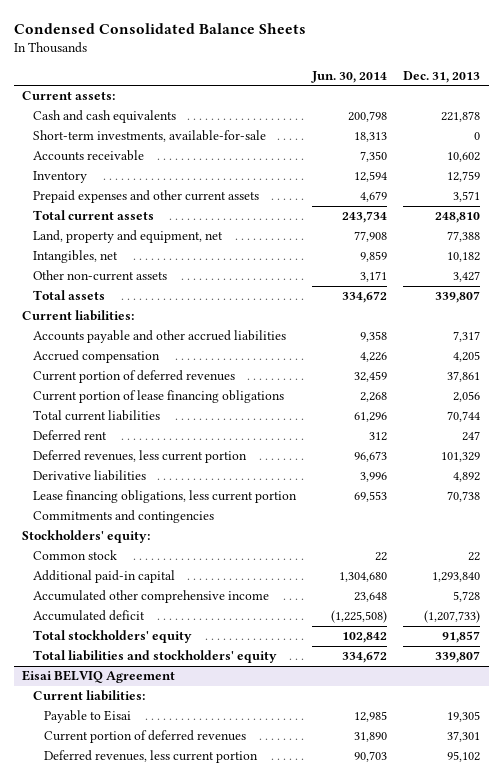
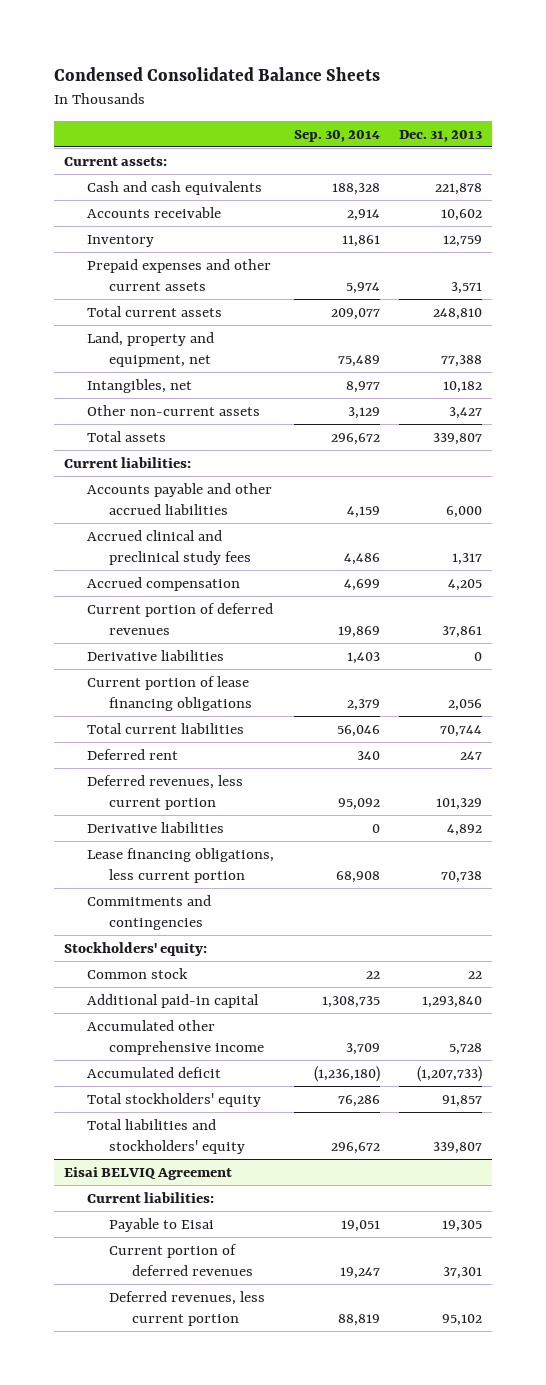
[311,70,388,83] Jun. 30, 2014 -> none
none -> [293,129,380,142] Sep. 30, 2014
[32,130,266,143] Short-term investments, available-for-sale -> none
[453,331,481,343] 7,317 -> [446,505,483,518] 6,000
none -> [86,529,252,565] Accrued clinical and preclinical study fees
none -> [86,649,224,661] Derivative liabilities

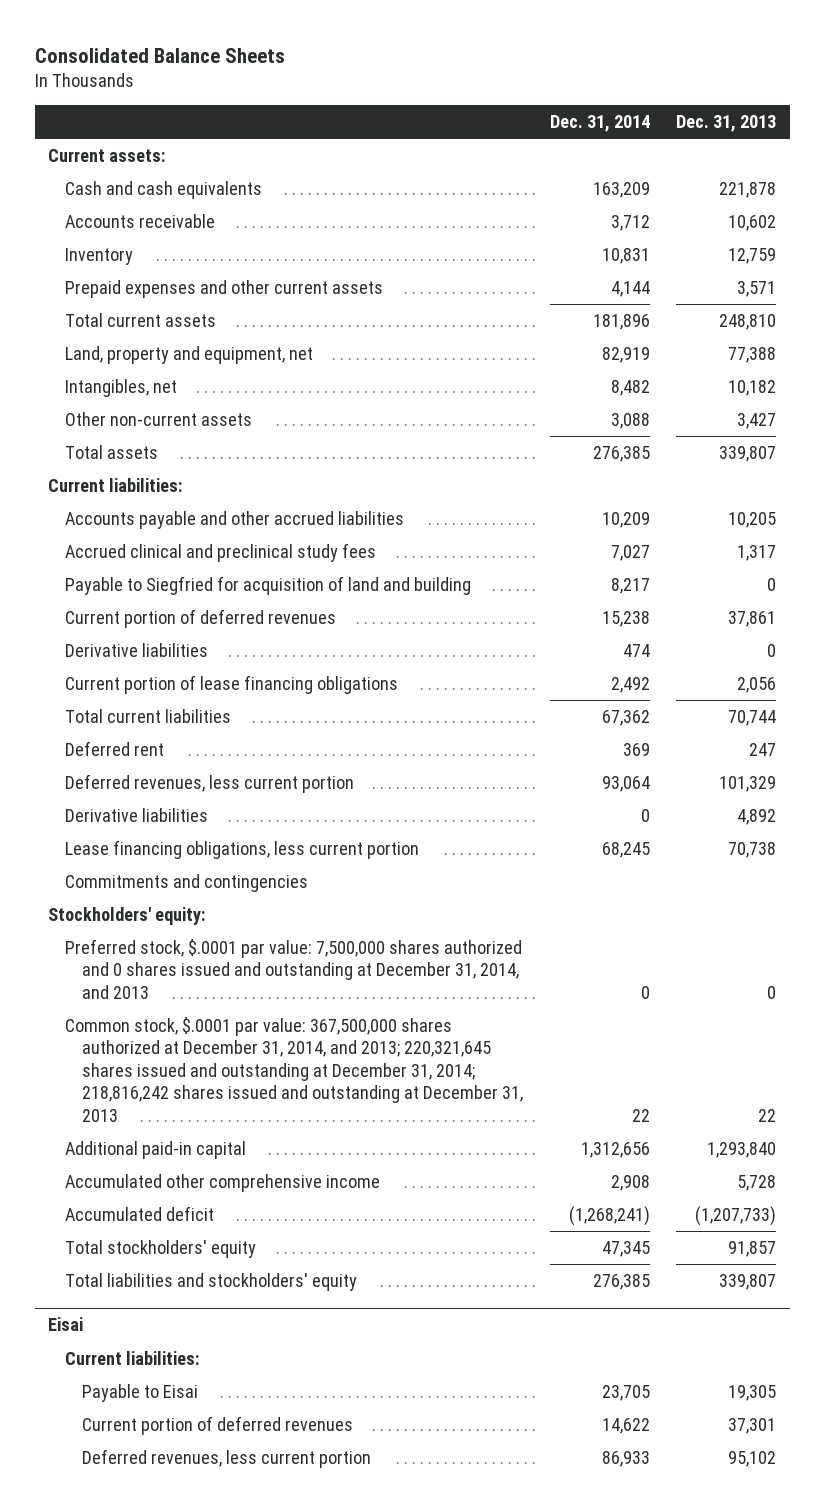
[54,66,381,81] Condensed Consolidated Balance Sheets -> [34,47,285,63] Consolidated Balance Sheets
[293,129,380,142] Sep. 30, 2014 -> none
none -> [549,115,650,133] Dec. 31, 2014
[446,505,483,518] 6,000 -> [728,512,777,529] 10,205
[86,576,240,591] Accrued compensation -> none
none -> [65,576,472,596] Payable to Siegfried for acquisition of land and building
none -> [65,939,523,999] Preferred stock, $.0001 par value: 7,500,000 shares authorized and 0 shares issued and outstanding at December 31, 2014, and 2013
[86,967,188,979] Common stock -> [65,1017,523,1122] Common stock, $.0001 par value: 367,500,000 shares authorized at December 31, 2014, and 2013; 220,321,645 shares issued and outstanding at December 31, 2014; 218,816,242 shares issued and outstanding at December 31, 2013
[64,1166,233,1180] Eisai BELVIQ Agreement -> none
none -> [48,1317,84,1332] Eisai

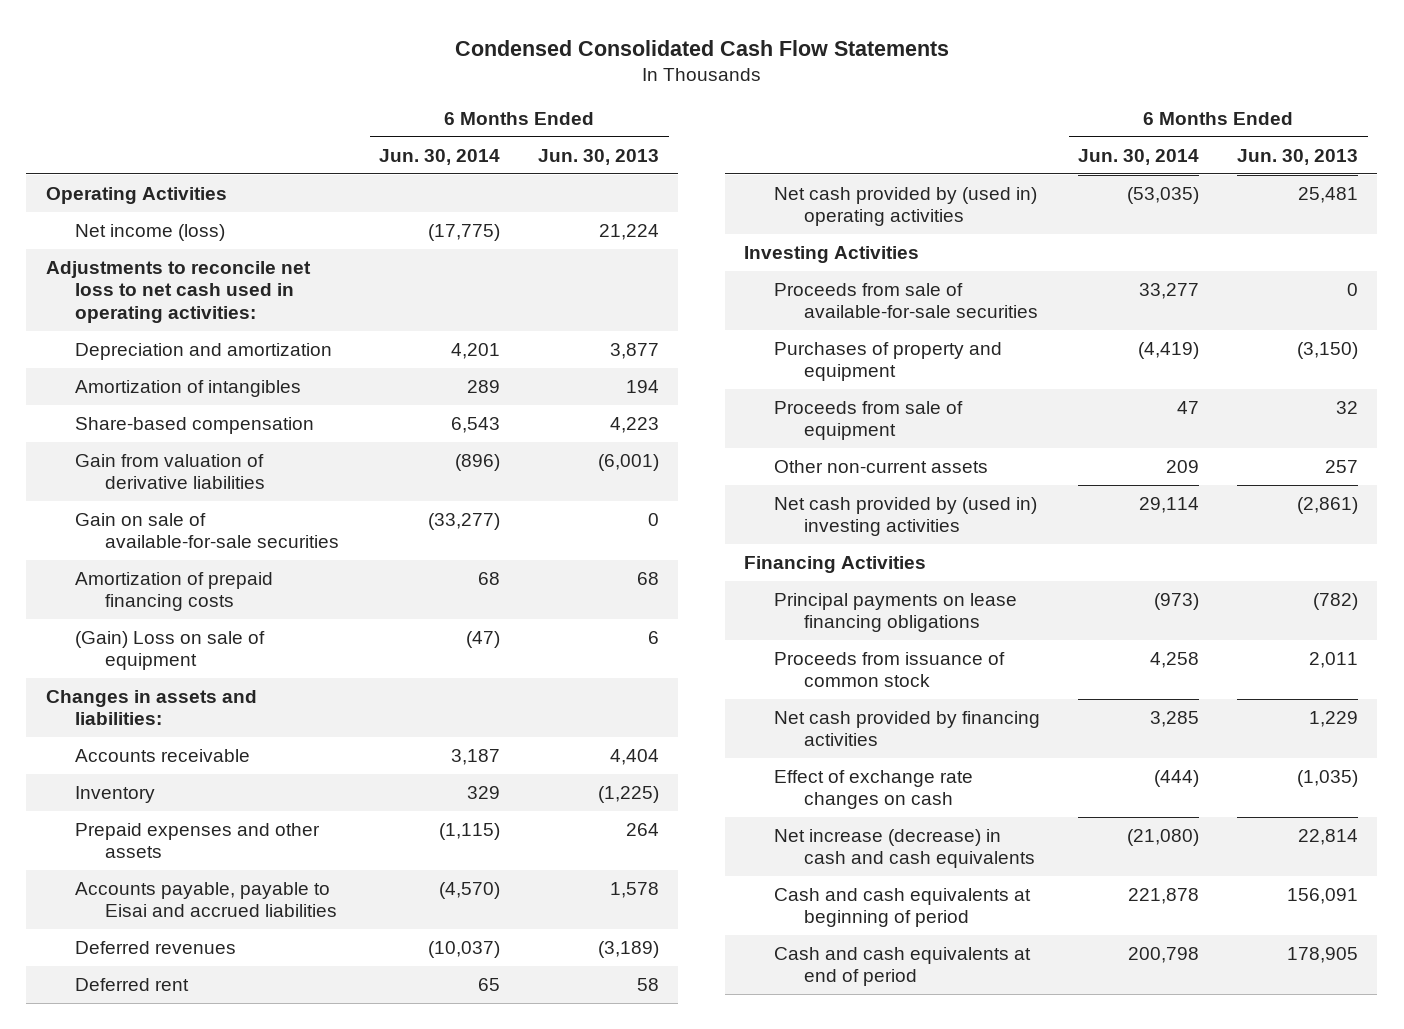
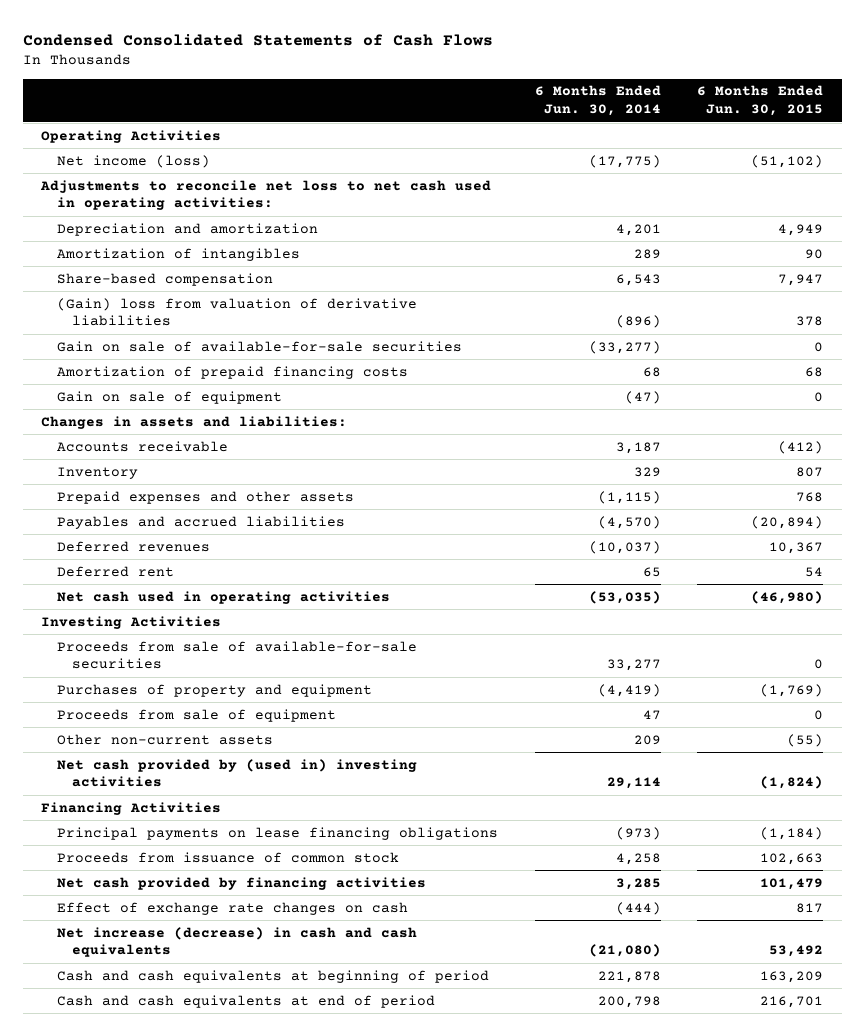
[454,39,949,56] Condensed Consolidated Cash Flow Statements -> [22,34,493,47] Condensed Consolidated Statements of Cash Flows
[538,148,660,165] Jun. 30, 2013 -> none
none -> [697,85,824,117] 6 Months Ended Jun. 30, 2015
[75,453,265,490] Gain from valuation of derivative liabilities -> [56,297,417,327] (Gain) loss from valuation of derivative liabilities
[75,630,266,671] (Gain) Loss on sale of equipment -> [56,390,282,404] Gain on sale of equipment
[75,881,337,918] Accounts payable, payable to Eisai and accrued liabilities -> [56,515,345,529] Payables and accrued liabilities
[773,186,1037,227] Net cash provided by (used in) operating activities -> [56,590,390,604] Net cash used in operating activities

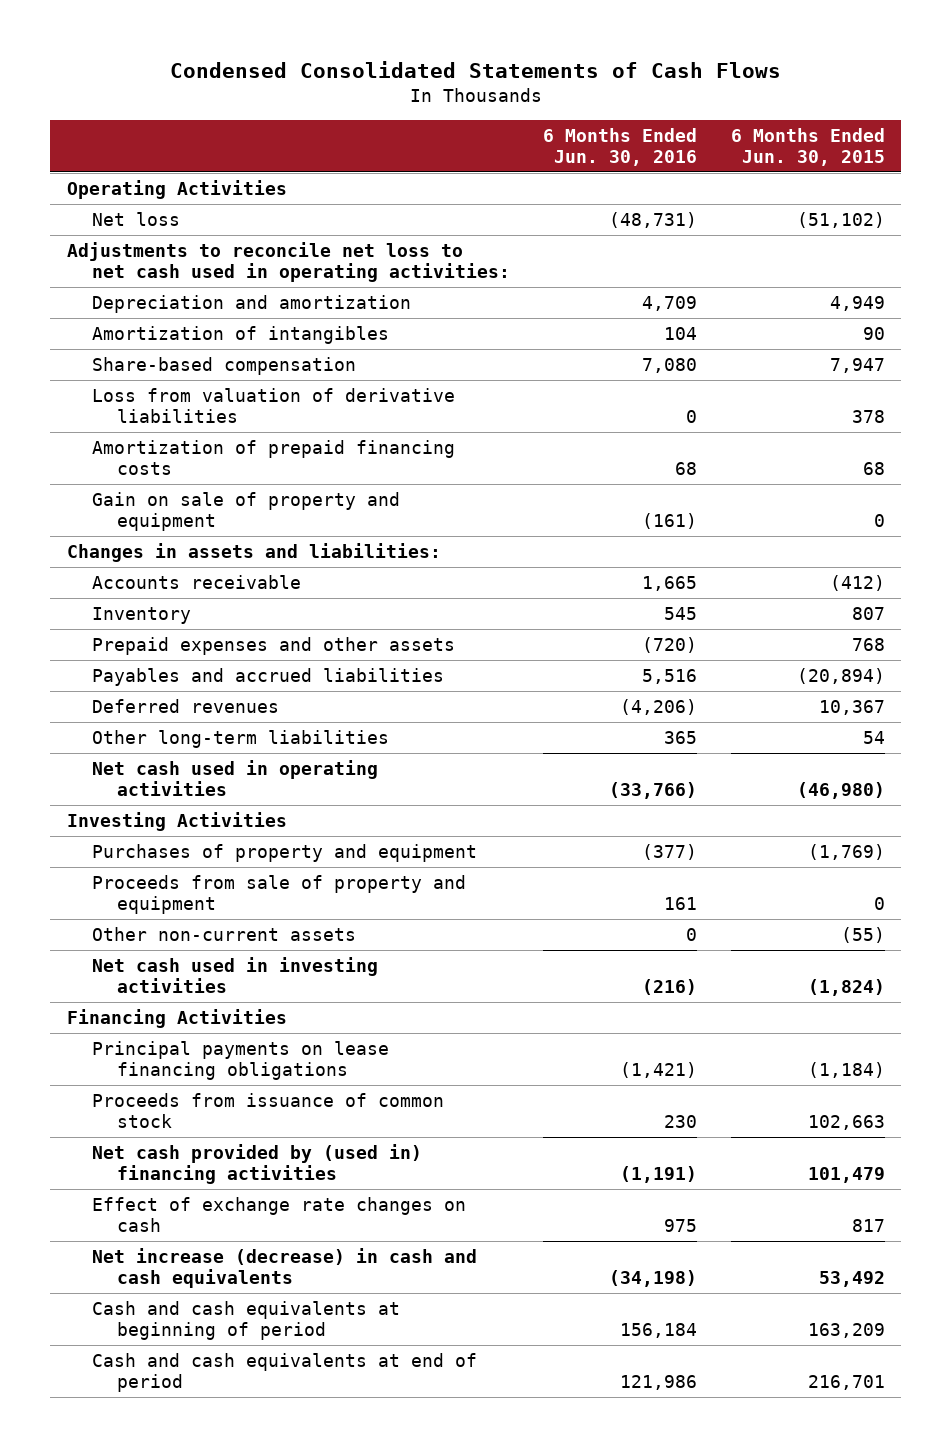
[534,85,661,117] 6 Months Ended Jun. 30, 2014 -> none
none -> [543,127,698,166] 6 Months Ended Jun. 30, 2016
[56,154,210,168] Net income (loss) -> [91,212,180,227] Net loss
[56,340,462,352] Gain on sale of available-for-sale securities -> none
[56,297,417,327] (Gain) loss from valuation of derivative liabilities -> [91,388,455,423] Loss from valuation of derivative liabilities
[56,390,282,404] Gain on sale of equipment -> [91,492,400,531] Gain on sale of property and equipment
[56,565,174,577] Deferred rent -> none
none -> [91,730,389,749] Other long-term liabilities
[56,640,417,670] Proceeds from sale of available-for-sale securities -> none
[56,708,336,722] Proceeds from sale of equipment -> [91,875,466,914] Proceeds from sale of property and equipment
[56,758,417,788] Net cash provided by (used in) investing activities -> [91,957,378,993] Net cash used in investing activities
[56,876,426,890] Net cash provided by financing activities -> [91,1144,422,1184] Net cash provided by (used in) financing activities

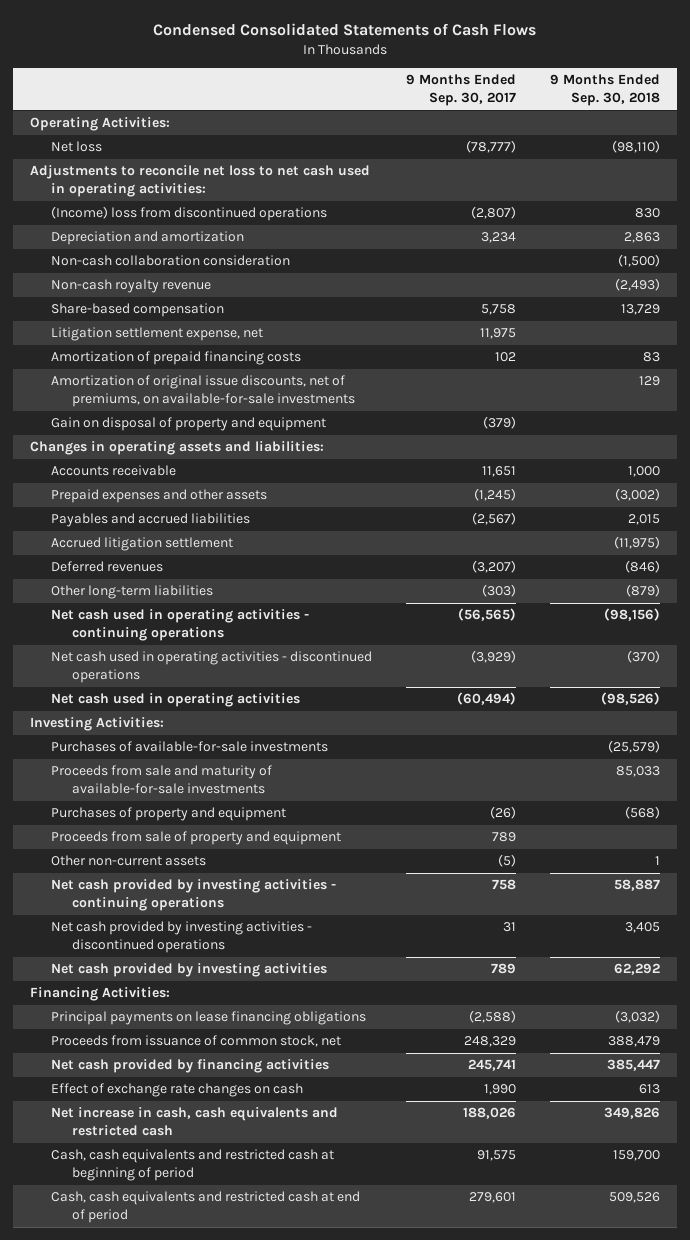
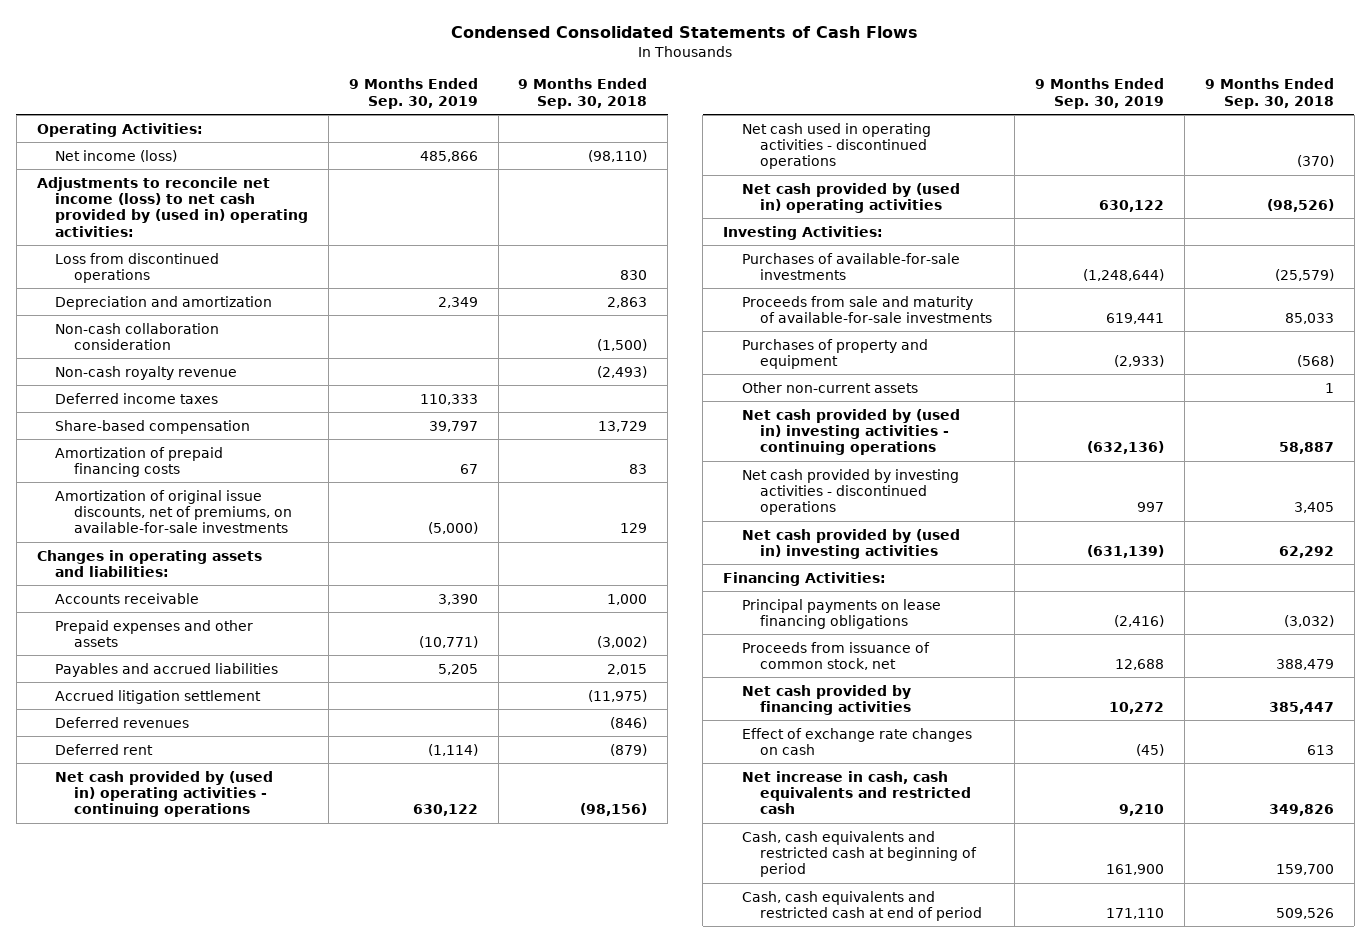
[406,74,517,107] 9 Months Ended Sep. 30, 2017 -> none
none -> [348,78,478,109] 9 Months Ended Sep. 30, 2019
[51,141,103,153] Net loss -> [55,149,178,162] Net income (loss)
[30,165,371,198] Adjustments to reconcile net loss to net cash used in operating activities: -> [36,176,309,237] Adjustments to reconcile net income (loss) to net cash provided by (used in) operating activities:
[51,206,328,222] (Income) loss from discontinued operations -> [55,252,220,284] Loss from discontinued operations
none -> [55,392,219,404] Deferred income taxes
[51,327,264,342] Litigation settlement expense, net -> none
[51,417,327,432] Gain on disposal of property and equipment -> none
[51,585,214,600] Other long-term liabilities -> [55,743,154,755] Deferred rent
[51,609,310,642] Net cash used in operating activities - continuing operations -> [55,770,274,818] Net cash provided by (used in) operating activities - continuing operations
[51,693,301,708] Net cash used in operating activities -> [741,182,960,214] Net cash provided by (used in) operating activities
[51,831,342,846] Proceeds from sale of property and equipment -> none
[51,879,337,912] Net cash provided by investing activities - continuing operations -> [741,408,960,456] Net cash provided by (used in) investing activities - continuing operations
[51,963,328,978] Net cash provided by investing activities -> [741,528,960,560] Net cash provided by (used in) investing activities

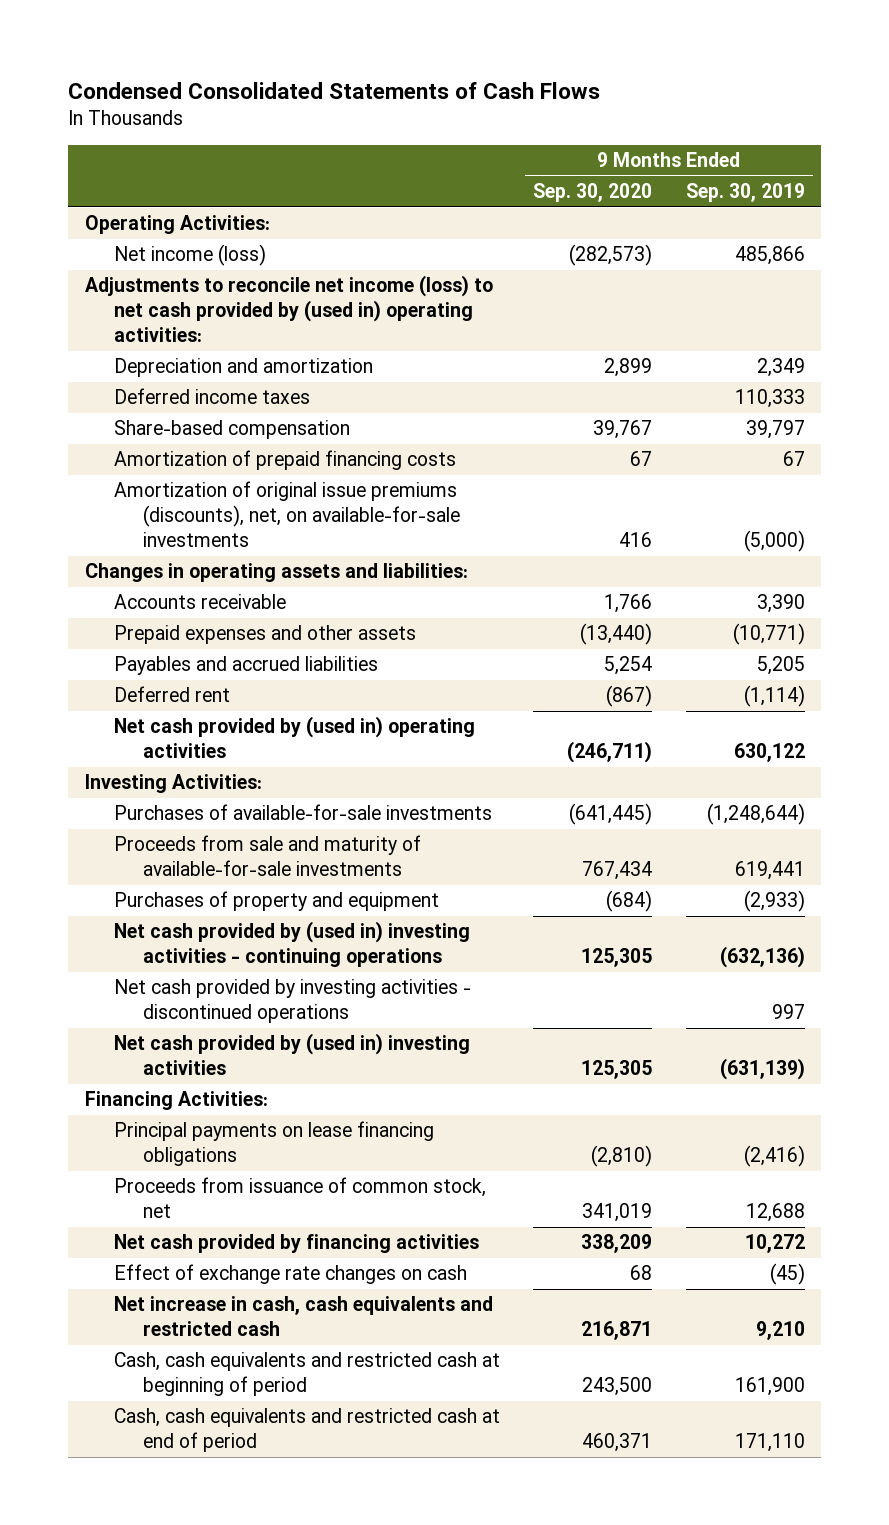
[518,78,648,109] 9 Months Ended Sep. 30, 2018 -> none
none -> [533,183,653,203] Sep. 30, 2020
[55,252,220,284] Loss from discontinued operations -> none
[55,322,220,351] Non-cash collaboration consideration -> none
[55,365,238,380] Non-cash royalty revenue -> none
[55,489,293,534] Amortization of original issue discounts, net of premiums, on available-for-sale investments -> [114,481,461,548] Amortization of original issue premiums (discounts), net, on available-for-sale investments
[55,689,262,704] Accrued litigation settlement -> none
[55,716,190,728] Deferred revenues -> none
[55,770,274,818] Net cash provided by (used in) operating activities - continuing operations -> none
[741,122,931,170] Net cash used in operating activities - discontinued operations -> none
[741,381,918,393] Other non-current assets -> none

